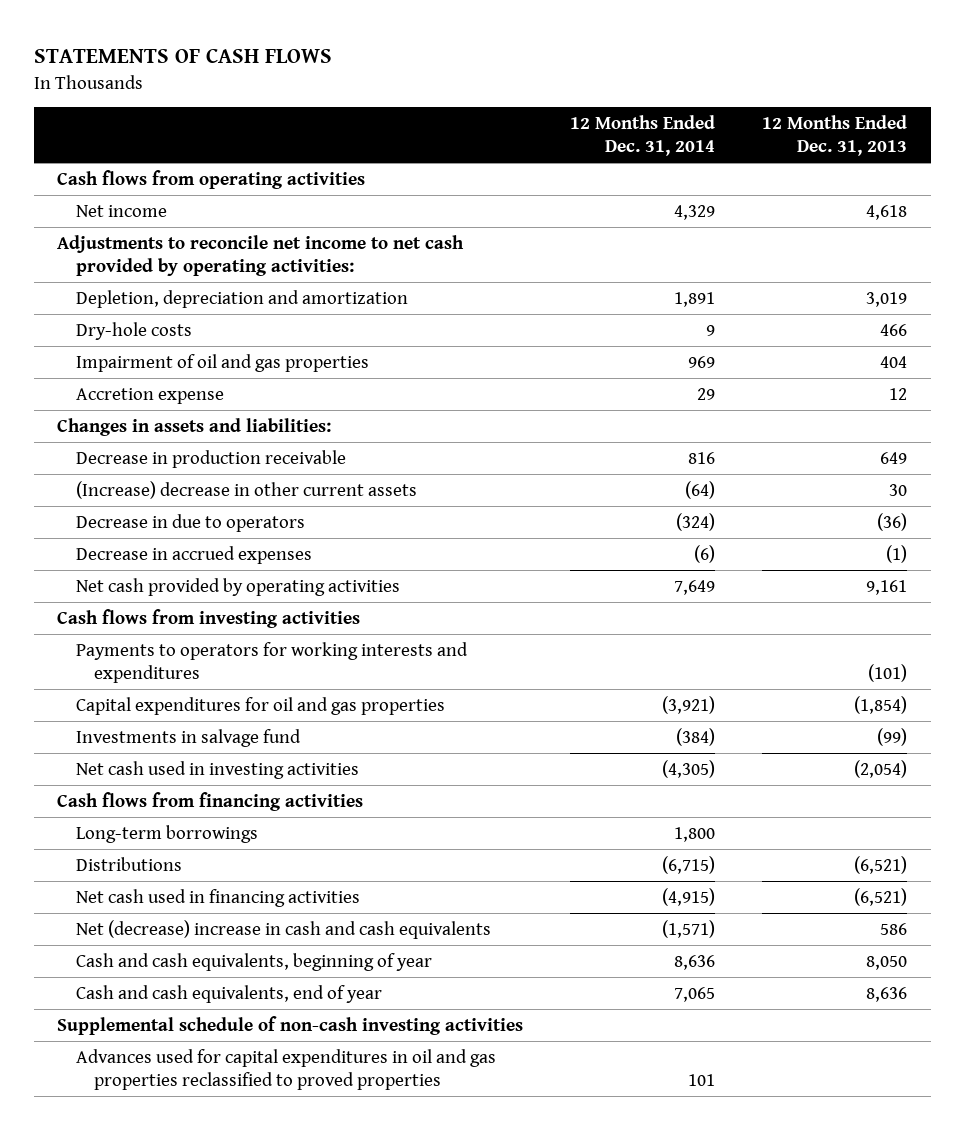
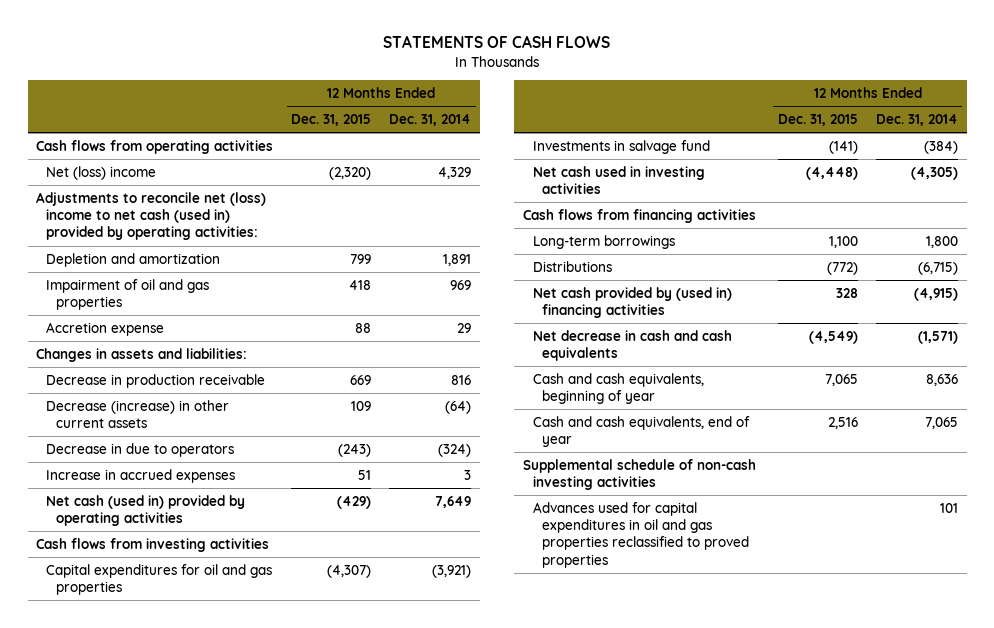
[762,115,908,157] 12 Months Ended Dec. 31, 2013 -> none
none -> [291,114,372,127] Dec. 31, 2015
[75,321,192,340] Dry-hole costs -> none
[75,204,167,217] Net income -> [46,165,157,180] Net (loss) income
[57,234,465,276] Adjustments to reconcile net income to net cash provided by operating activities: -> [36,191,267,241] Adjustments to reconcile net (loss) income to net cash (used in) provided by operating activities:
[75,289,408,308] Depletion, depreciation and amortization -> [46,252,221,267] Depletion and amortization
[75,480,417,499] (Increase) decrease in other current assets -> [46,399,230,429] Decrease (increase) in other current assets
[75,545,312,564] Decrease in accrued expenses -> [46,468,236,483] Increase in accrued expenses
[694,544,716,563] (6) -> [464,469,472,480] 3
[75,577,400,596] Net cash provided by operating activities -> [46,494,246,527] Net cash (used in) provided by operating activities
[75,641,468,683] Payments to operators for working interests and expenditures -> none
[75,888,360,907] Net cash used in financing activities -> [532,286,732,319] Net cash provided by (used in) financing activities
[75,919,491,939] Net (decrease) increase in cash and cash equivalents -> [532,329,732,362] Net decrease in cash and cash equivalents

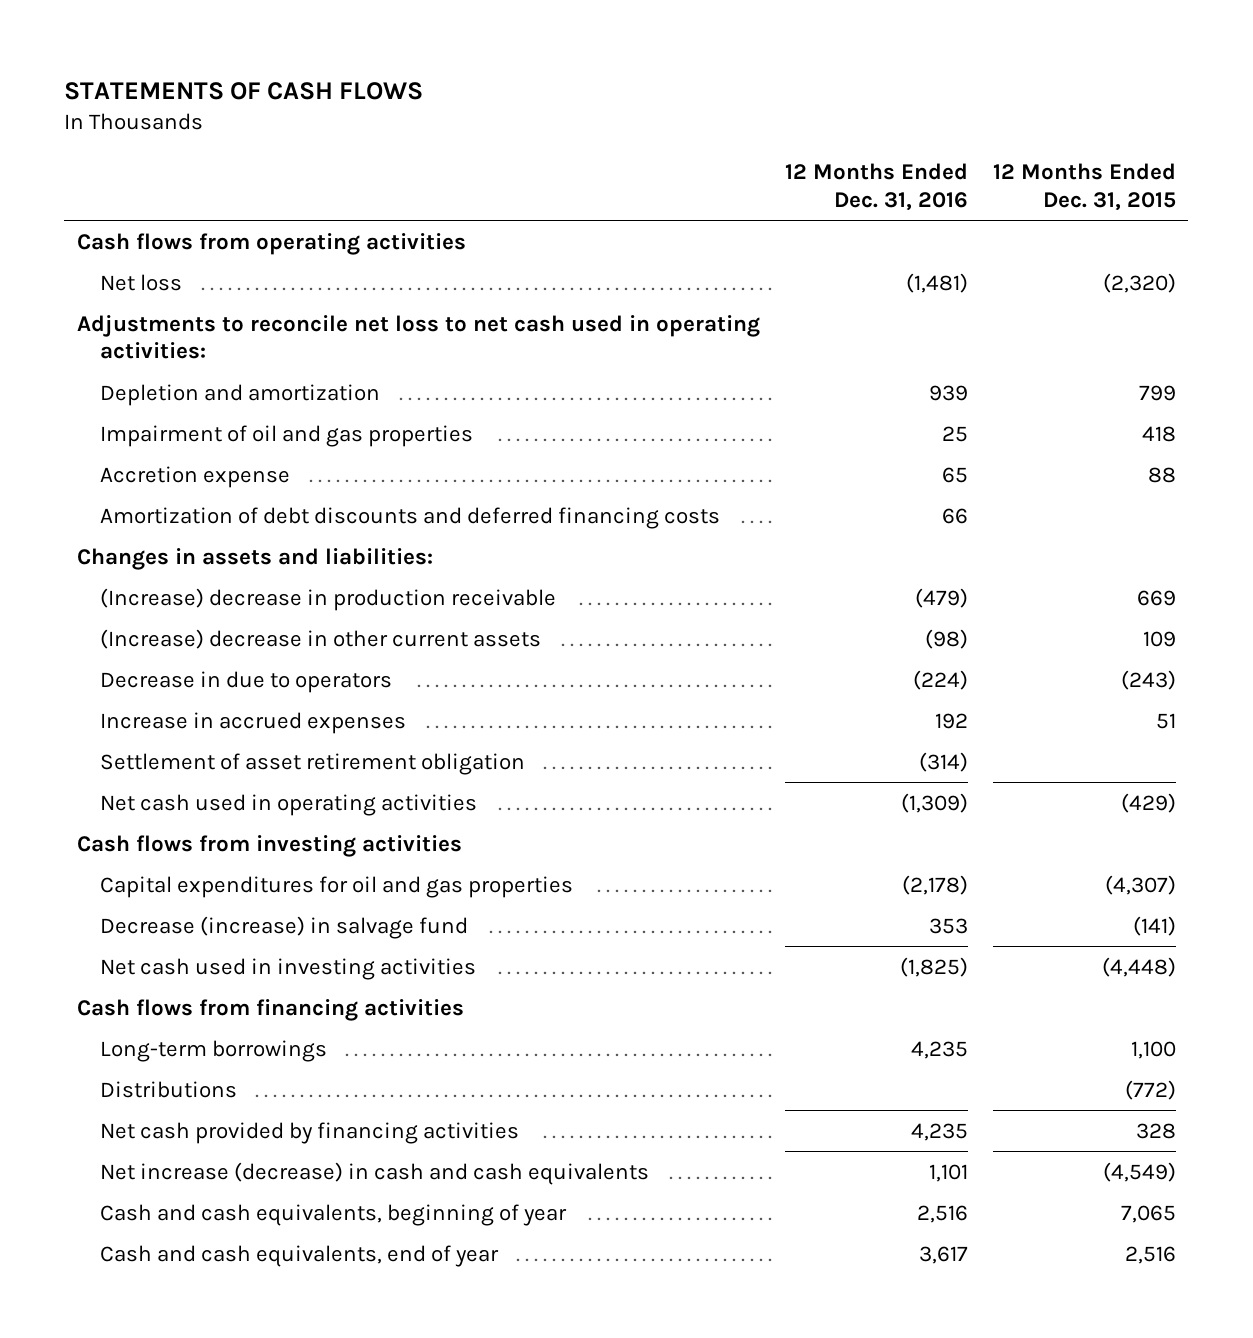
[389,114,472,127] Dec. 31, 2014 -> none
none -> [784,163,968,211] 12 Months Ended Dec. 31, 2016
[46,165,157,180] Net (loss) income -> [99,273,182,291] Net loss
[36,191,267,241] Adjustments to reconcile net (loss) income to net cash (used in) provided by operating activities: -> [76,314,760,360] Adjustments to reconcile net loss to net cash used in operating activities:
none -> [99,506,720,529] Amortization of debt discounts and deferred financing costs
[46,373,266,388] Decrease in production receivable -> [99,587,556,611] (Increase) decrease in production receivable
[46,399,230,429] Decrease (increase) in other current assets -> [99,628,541,649] (Increase) decrease in other current assets
none -> [99,752,525,775] Settlement of asset retirement obligation
[46,494,246,527] Net cash (used in) provided by operating activities -> [99,793,477,816] Net cash used in operating activities
[532,139,710,154] Investments in salvage fund -> [99,915,468,939] Decrease (increase) in salvage fund
[532,286,732,319] Net cash provided by (used in) financing activities -> [99,1121,519,1144] Net cash provided by financing activities
[532,329,732,362] Net decrease in cash and cash equivalents -> [99,1161,649,1185] Net increase (decrease) in cash and cash equivalents
[522,458,756,491] Supplemental schedule of non-cash investing activities -> none
[532,501,750,568] Advances used for capital expenditures in oil and gas properties reclassified to proved properties -> none

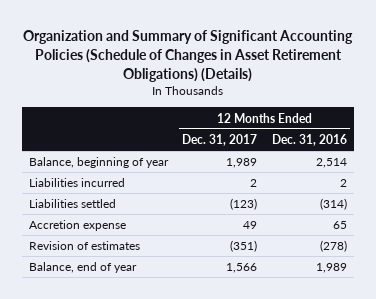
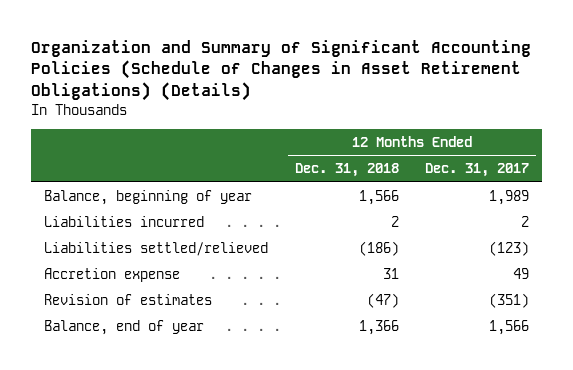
[271,134,347,147] Dec. 31, 2016 -> none
none -> [294,163,399,178] Dec. 31, 2018
[28,199,116,209] Liabilities settled -> [44,242,269,257] Liabilities settled/relieved

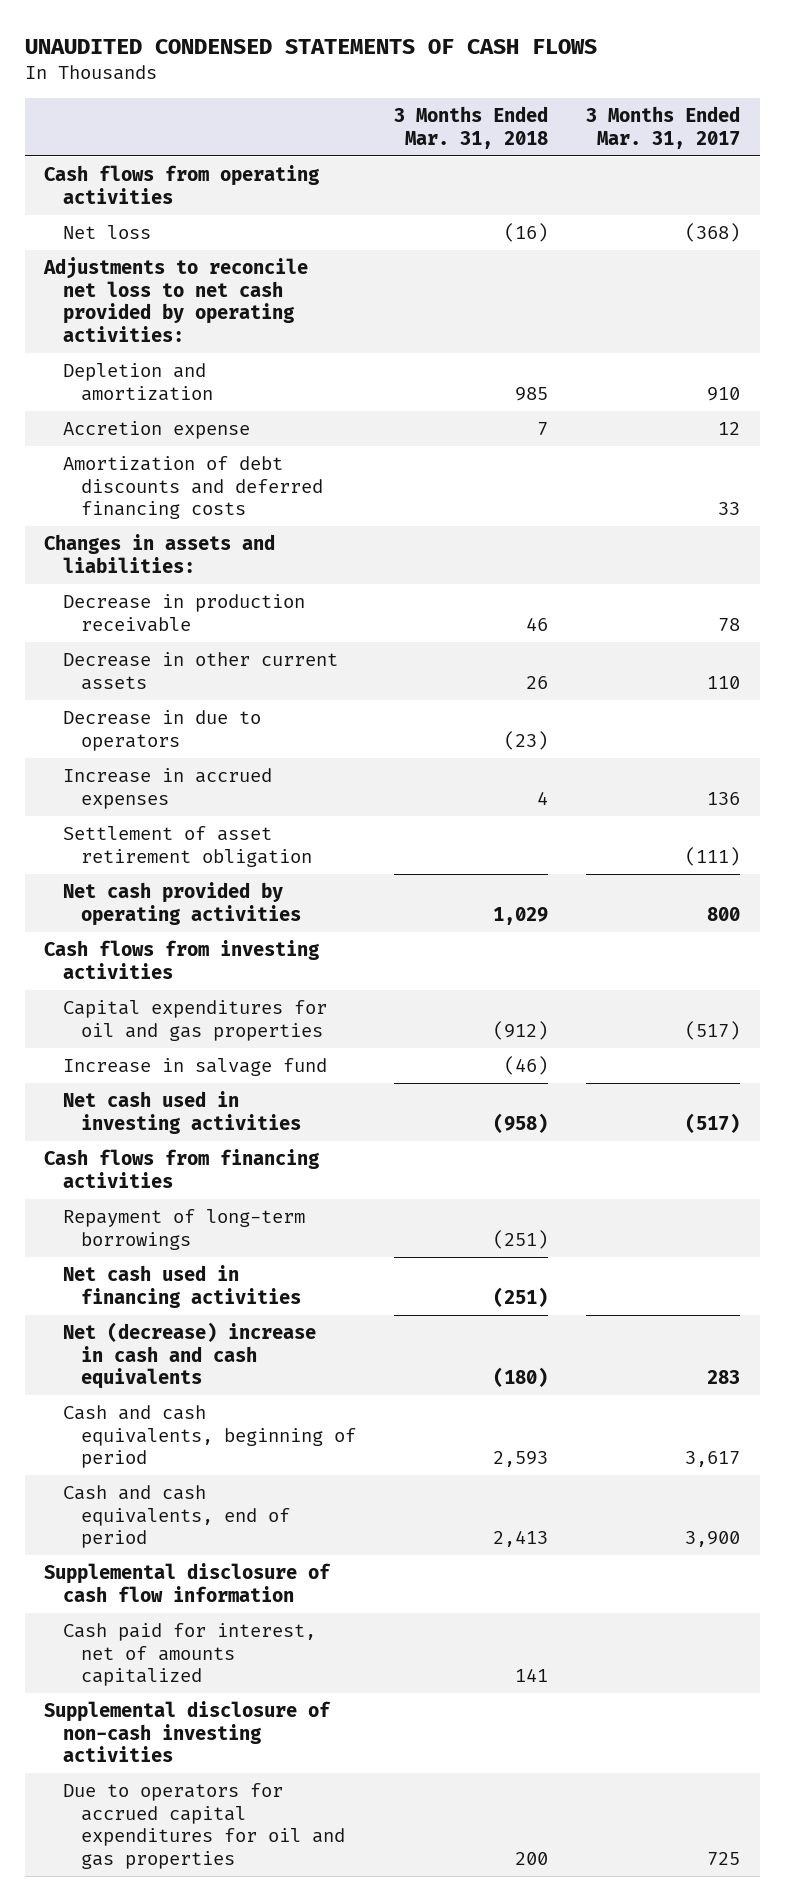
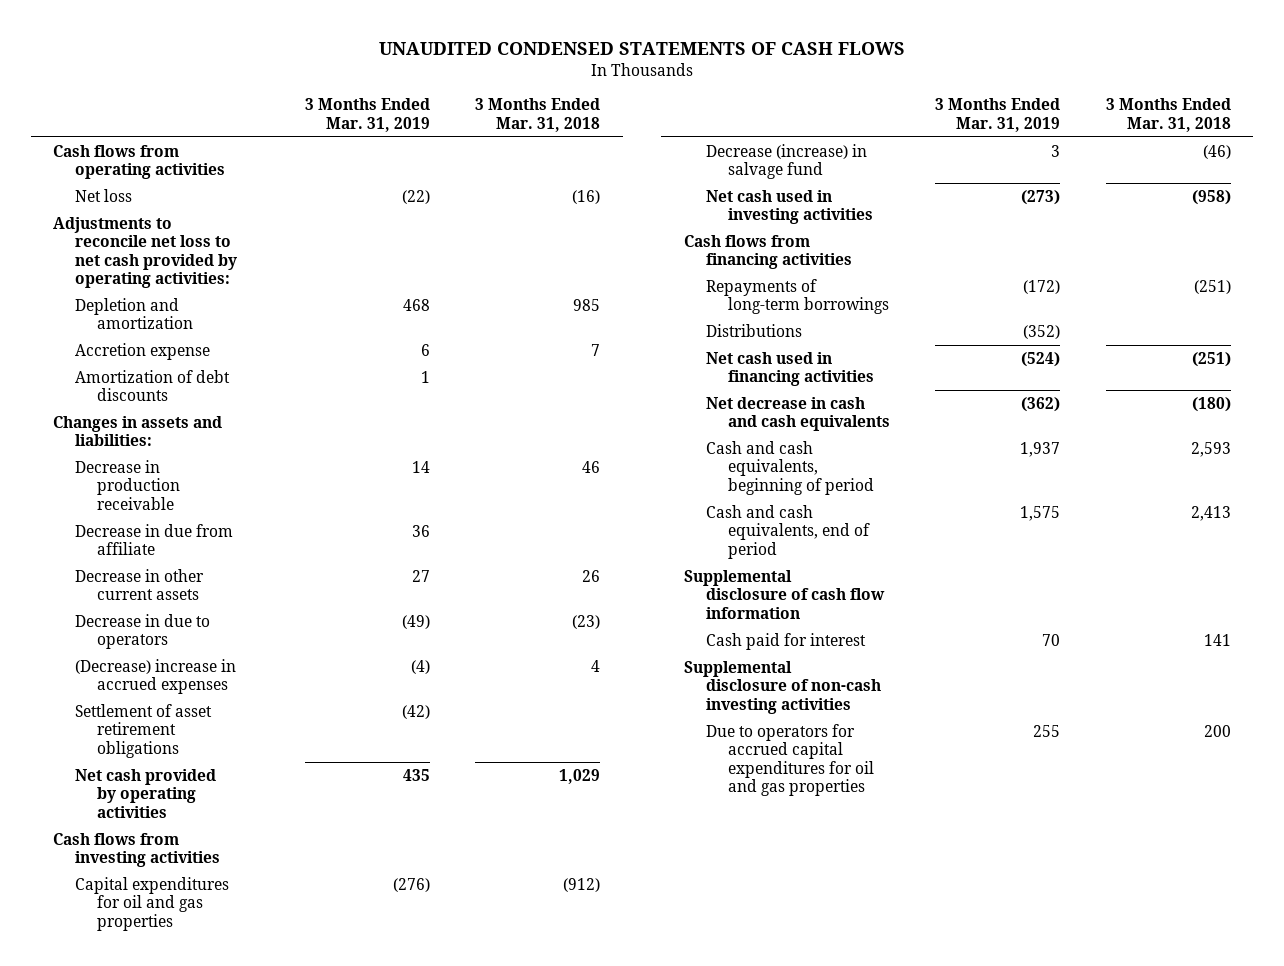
[586,105,741,149] 3 Months Ended Mar. 31, 2017 -> none
none -> [304,98,430,132] 3 Months Ended Mar. 31, 2019
[62,456,323,520] Amortization of debt discounts and deferred financing costs -> [75,370,231,402] Amortization of debt discounts
none -> [75,524,234,556] Decrease in due from affiliate
[62,768,272,809] Increase in accrued expenses -> [75,659,237,695] (Decrease) increase in accrued expenses
[62,826,312,867] Settlement of asset retirement obligation -> [75,704,213,758] Settlement of asset retirement obligations
[62,1058,327,1077] Increase in salvage fund -> [706,144,868,180] Decrease (increase) in salvage fund
[62,1209,305,1250] Repayment of long-term borrowings -> [706,279,890,315] Repayments of long-term borrowings
none -> [706,324,803,338] Distributions
[62,1322,316,1390] Net (decrease) increase in cash and cash equivalents -> [706,397,891,432] Net decrease in cash and cash equivalents
[62,1623,316,1687] Cash paid for interest, net of amounts capitalized -> [706,633,867,651] Cash paid for interest

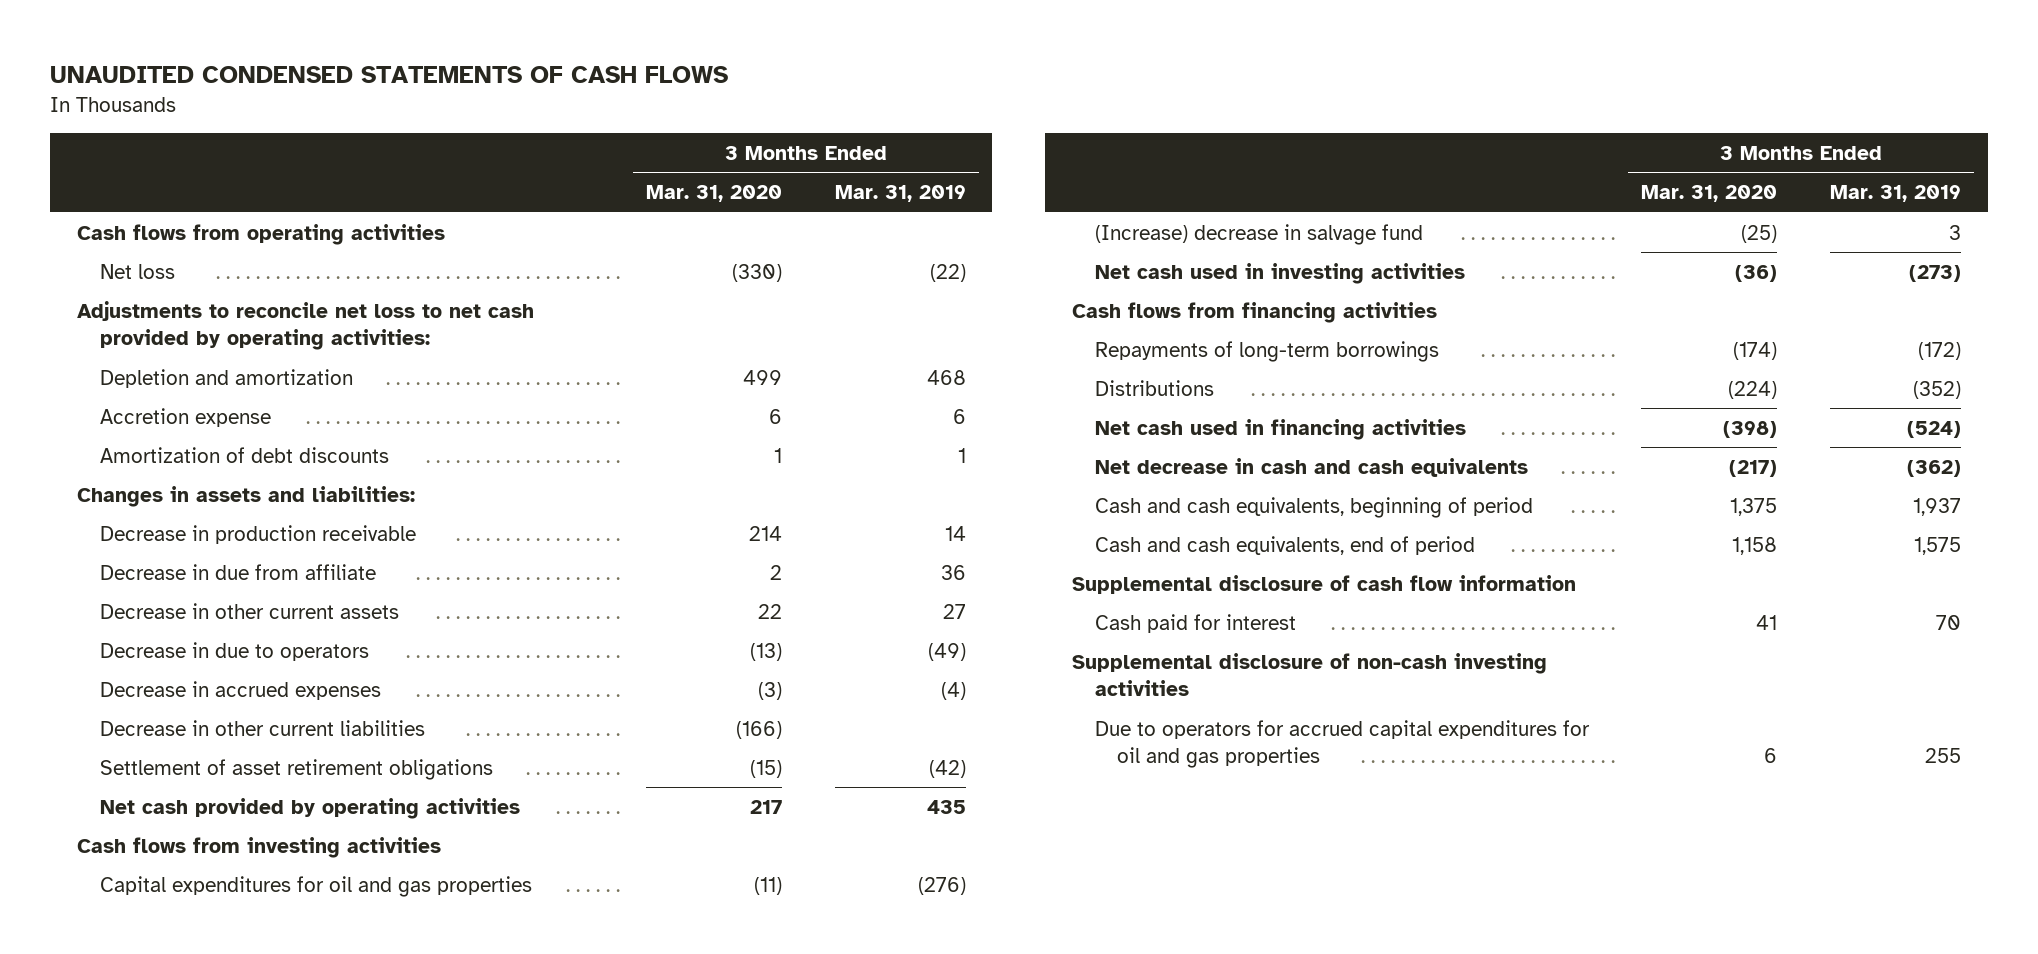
[474,98,600,132] 3 Months Ended Mar. 31, 2018 -> none
none -> [646,185,783,203] Mar. 31, 2020
[75,659,237,695] (Decrease) increase in accrued expenses -> [99,680,381,700] Decrease in accrued expenses
none -> [99,719,425,736] Decrease in other current liabilities
[706,144,868,180] Decrease (increase) in salvage fund -> [1094,223,1423,245] (Increase) decrease in salvage fund

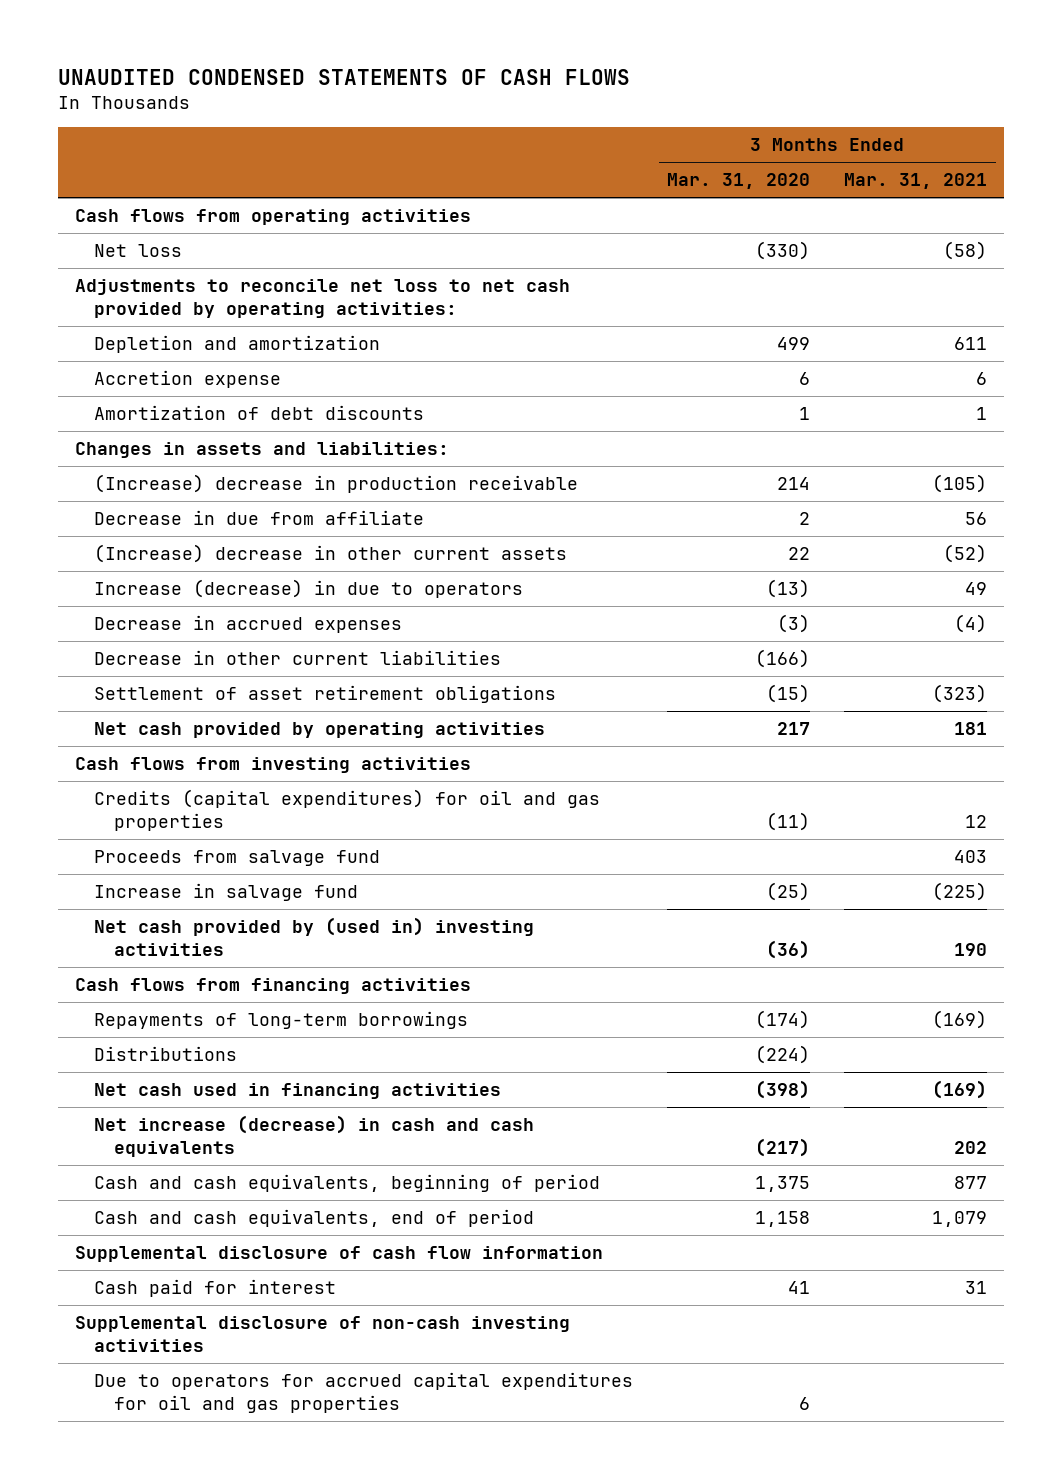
[835,185,967,203] Mar. 31, 2019 -> none
none -> [844,173,988,190] Mar. 31, 2021
[99,524,416,544] Decrease in production receivable -> [94,474,579,494] (Increase) decrease in production receivable
[99,602,399,619] Decrease in other current assets -> [94,544,568,564] (Increase) decrease in other current assets
[99,641,369,661] Decrease in due to operators -> [94,579,524,599] Increase (decrease) in due to operators
[99,875,532,897] Capital expenditures for oil and gas properties -> [94,789,601,831] Credits (capital expenditures) for oil and gas properties
none -> [94,850,381,867] Proceeds from salvage fund
[1094,223,1423,245] (Increase) decrease in salvage fund -> [94,883,359,902] Increase in salvage fund
[1094,262,1465,284] Net cash used in investing activities -> [94,917,535,956] Net cash provided by (used in) investing activities
[1094,457,1528,477] Net decrease in cash and cash equivalents -> [94,1115,535,1157] Net increase (decrease) in cash and cash equivalents

